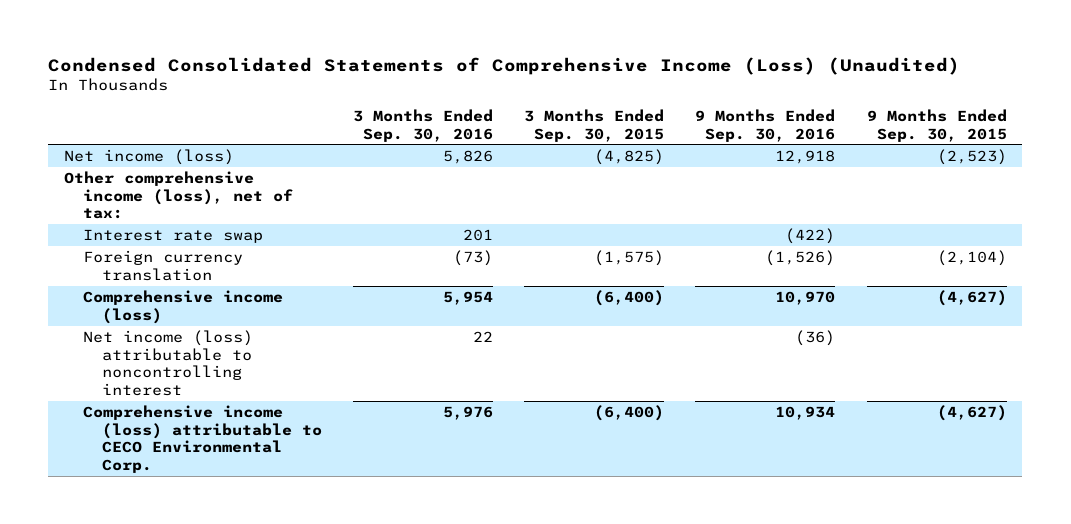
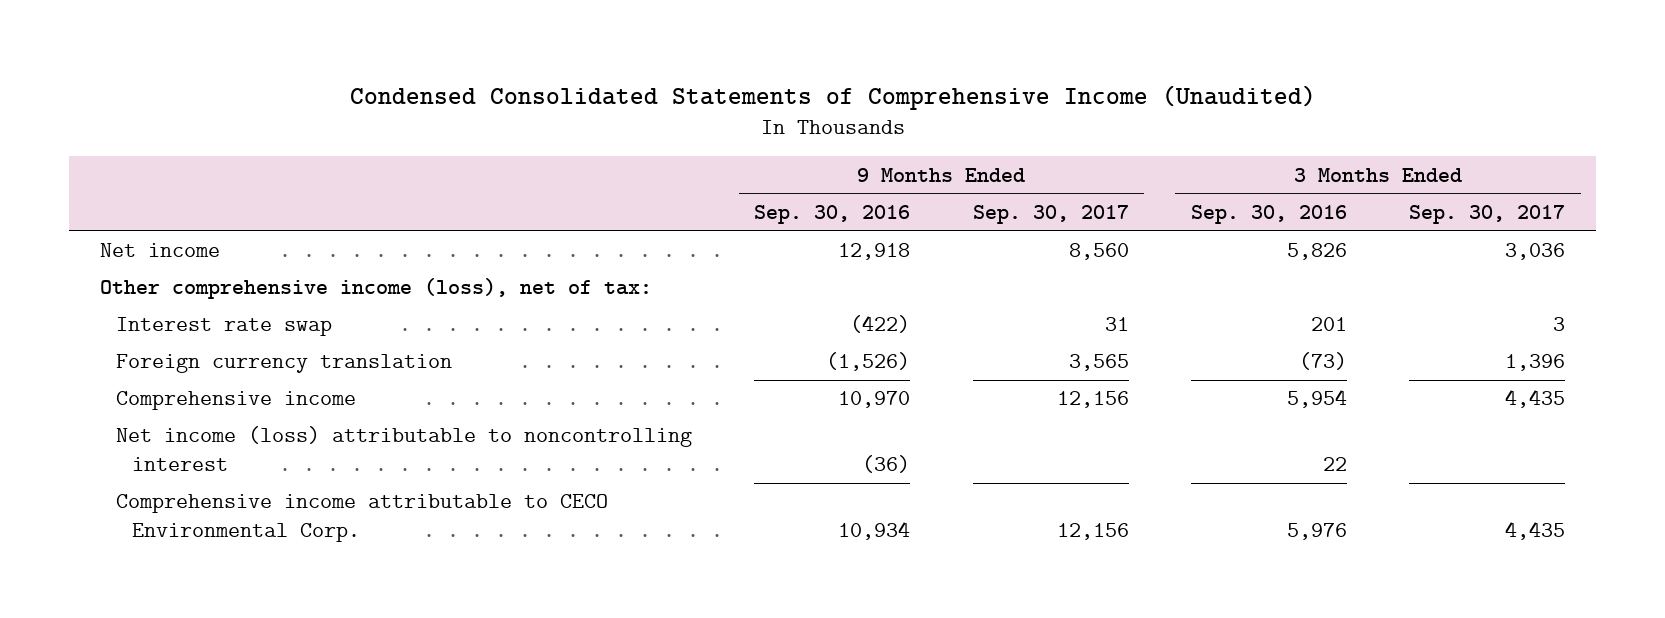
[48,56,961,75] Condensed Consolidated Statements of Comprehensive Income (Loss) (Unaudited) -> [349,84,1316,110] Condensed Consolidated Statements of Comprehensive Income (Unaudited)
[524,108,665,142] 3 Months Ended Sep. 30, 2015 -> none
[866,108,1007,142] 9 Months Ended Sep. 30, 2015 -> none
none -> [972,204,1129,224] Sep. 30, 2017
none -> [1409,204,1566,224] Sep. 30, 2017
[64,148,235,165] Net income (loss) -> [99,243,220,258] Net income
[82,289,283,324] Comprehensive income (loss) -> [115,391,356,411] Comprehensive income
[82,404,322,474] Comprehensive income (loss) attributable to CECO Environmental Corp. -> [115,494,608,543] Comprehensive income attributable to CECO Environmental Corp.

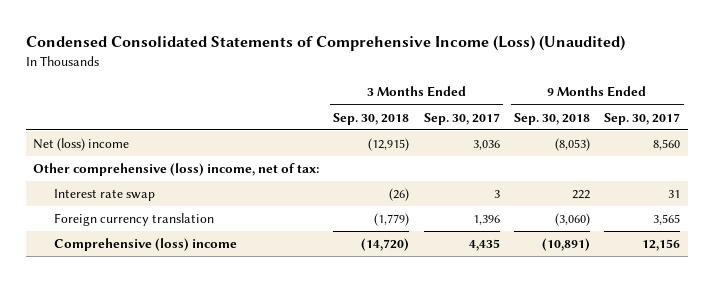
[349,84,1316,110] Condensed Consolidated Statements of Comprehensive Income (Unaudited) -> [25,35,625,52] Condensed Consolidated Statements of Comprehensive Income (Loss) (Unaudited)
[754,204,911,224] Sep. 30, 2016 -> none
[1190,204,1347,224] Sep. 30, 2016 -> none
none -> [333,112,410,125] Sep. 30, 2018
none -> [514,112,591,125] Sep. 30, 2018
[99,243,220,258] Net income -> [33,137,130,151] Net (loss) income
[99,278,652,300] Other comprehensive income (loss), net of tax: -> [33,162,320,176] Other comprehensive (loss) income, net of tax:
[115,426,692,472] Net income (loss) attributable to noncontrolling interest -> none
[115,494,608,543] Comprehensive income attributable to CECO Environmental Corp. -> none
[115,391,356,411] Comprehensive income -> [53,237,237,251] Comprehensive (loss) income

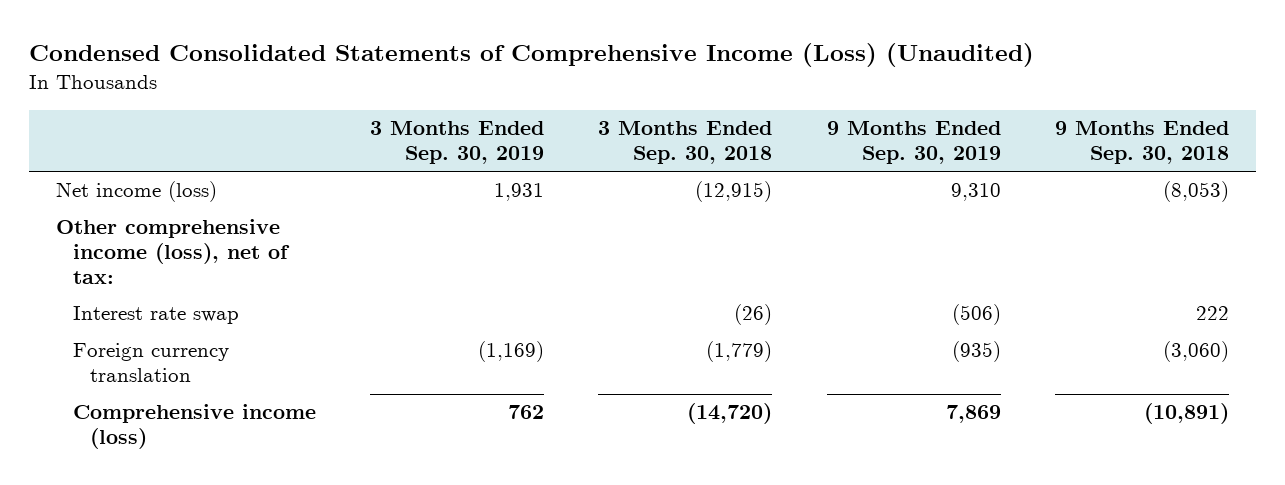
[423,112,500,125] Sep. 30, 2017 -> none
[604,112,681,125] Sep. 30, 2017 -> none
none -> [370,120,545,164] 3 Months Ended Sep. 30, 2019
none -> [826,120,1001,164] 9 Months Ended Sep. 30, 2019
[33,137,130,151] Net (loss) income -> [56,181,218,203] Net income (loss)
[33,162,320,176] Other comprehensive (loss) income, net of tax: -> [56,219,291,285] Other comprehensive income (loss), net of tax:
[53,237,237,251] Comprehensive (loss) income -> [73,404,317,450] Comprehensive income (loss)

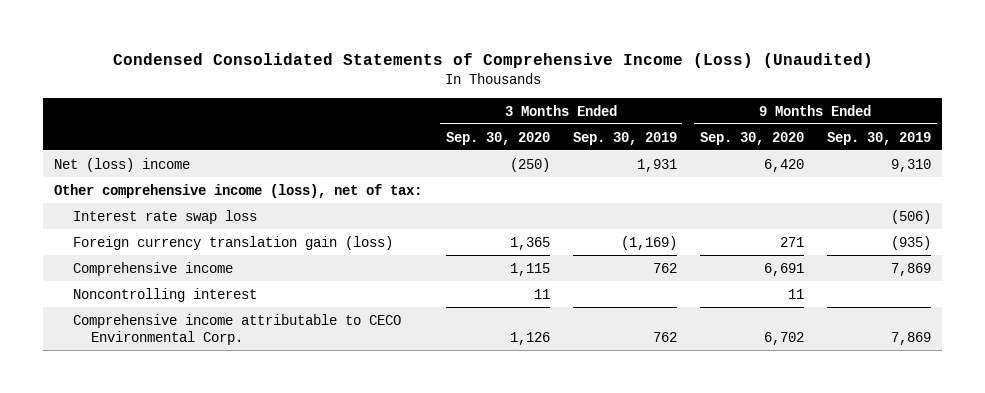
[598,120,773,164] 3 Months Ended Sep. 30, 2018 -> none
[1054,120,1229,164] 9 Months Ended Sep. 30, 2018 -> none
none -> [445,131,550,145] Sep. 30, 2020
none -> [699,131,804,145] Sep. 30, 2020
[56,181,218,203] Net income (loss) -> [54,157,191,172] Net (loss) income
[73,306,240,325] Interest rate swap -> [72,209,257,224] Interest rate swap loss
[73,343,230,383] Foreign currency translation -> [72,235,393,250] Foreign currency translation gain (loss)
[73,404,317,450] Comprehensive income (loss) -> [72,261,233,276] Comprehensive income
none -> [72,287,257,302] Noncontrolling interest
none -> [72,313,401,345] Comprehensive income attributable to CECO Environmental Corp.

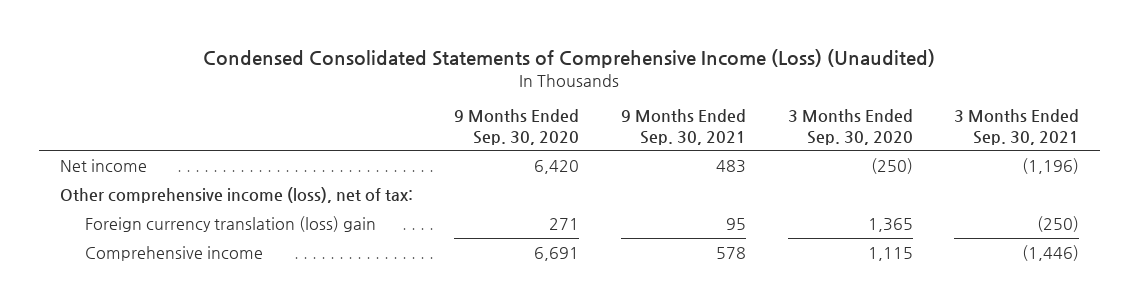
[572,131,677,145] Sep. 30, 2019 -> none
[826,131,931,145] Sep. 30, 2019 -> none
none -> [620,109,746,145] 9 Months Ended Sep. 30, 2021
none -> [954,109,1080,145] 3 Months Ended Sep. 30, 2021
[54,157,191,172] Net (loss) income -> [59,158,147,172] Net income
[72,209,257,224] Interest rate swap loss -> none
[72,235,393,250] Foreign currency translation gain (loss) -> [84,215,376,232] Foreign currency translation (loss) gain
[72,287,257,302] Noncontrolling interest -> none
[72,313,401,345] Comprehensive income attributable to CECO Environmental Corp. -> none

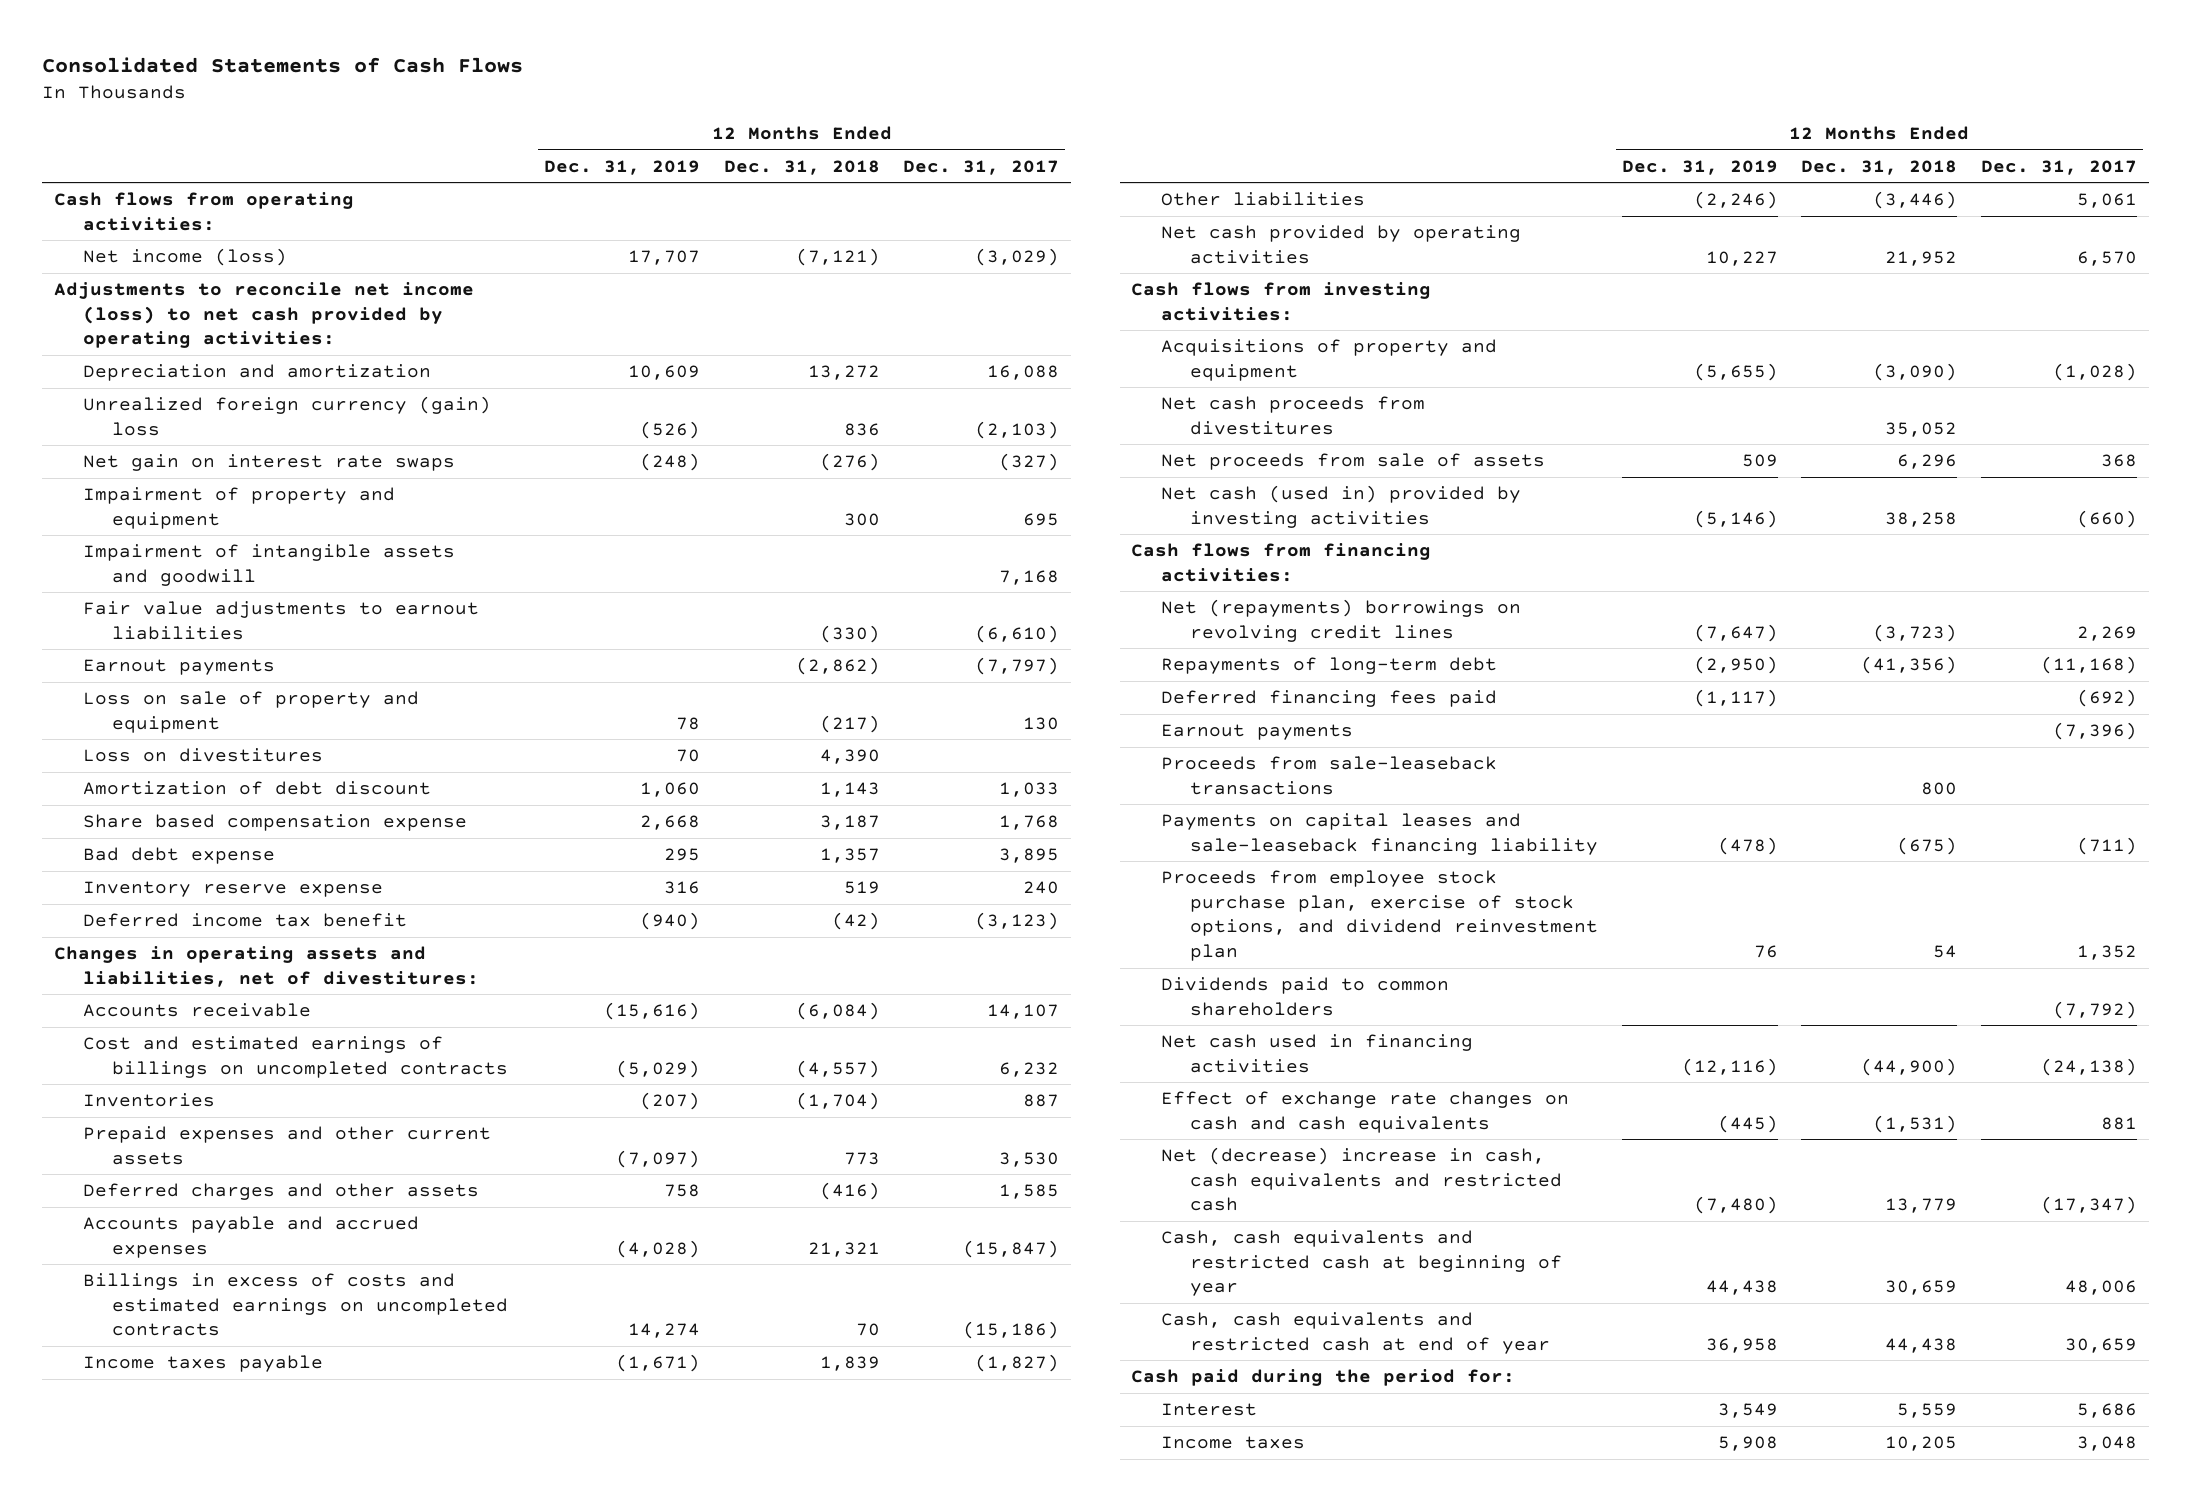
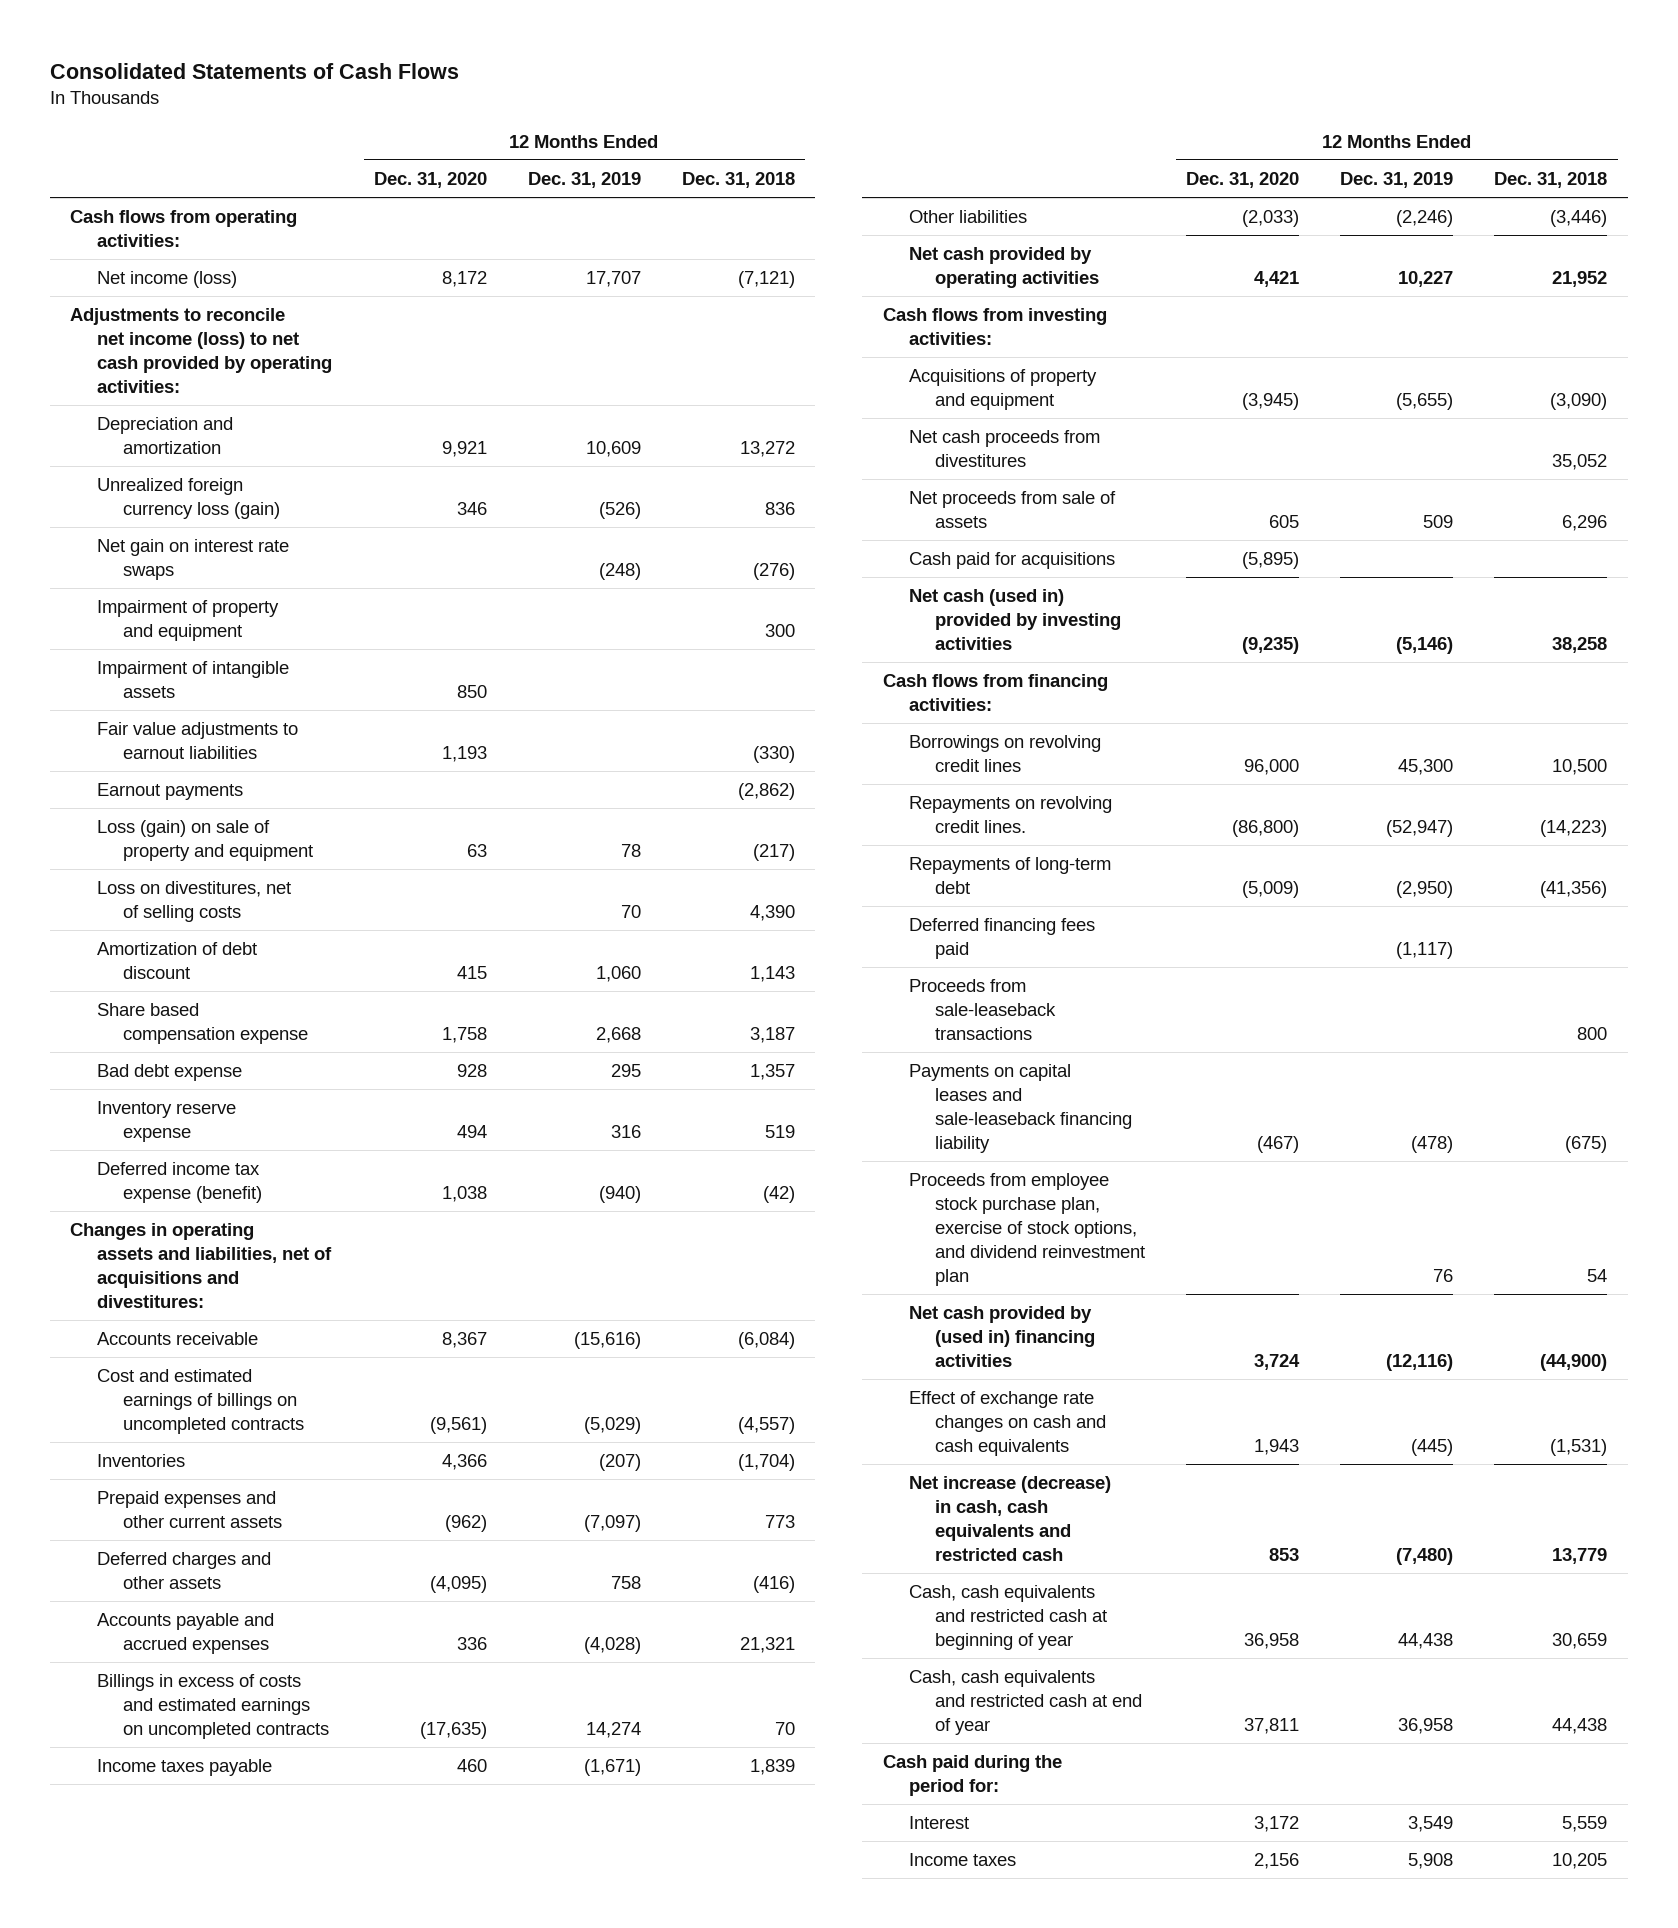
[903,159,1060,175] Dec. 31, 2017 -> none
none -> [373,172,487,189] Dec. 31, 2020
[82,395,491,436] Unrealized foreign currency (gain) loss -> [96,478,280,519] Unrealized foreign currency loss (gain)
[82,543,455,586] Impairment of intangible assets and goodwill -> [96,661,289,698] Impairment of intangible assets
[82,690,419,733] Loss on sale of property and equipment -> [96,820,313,861] Loss (gain) on sale of property and equipment
[82,747,323,762] Loss on divestitures -> [96,881,291,922] Loss on divestitures, net of selling costs
[82,912,407,927] Deferred income tax benefit -> [96,1162,262,1203] Deferred income tax expense (benefit)
[53,945,479,987] Changes in operating assets and liabilities, net of divestitures: -> [70,1223,332,1308] Changes in operating assets and liabilities, net of acquisitions and divestitures:
none -> [908,552,1115,570] Cash paid for acquisitions
none -> [908,735,1101,772] Borrowings on revolving credit lines
[1160,598,1521,642] Net (repayments) borrowings on revolving credit lines -> [908,796,1112,833] Repayments on revolving credit lines.
[1693,623,1778,642] (7,647) -> [1386,819,1454,837] (52,947)
[1873,623,1958,642] (3,723) -> [1540,819,1608,837] (14,223)
[1160,723,1353,740] Earnout payments -> none
[1160,976,1449,1016] Dividends paid to common shareholders -> none
[1160,1033,1473,1073] Net cash used in financing activities -> [908,1306,1096,1367] Net cash provided by (used in) financing activities
[1160,1146,1562,1212] Net (decrease) increase in cash, cash equivalents and restricted cash -> [908,1476,1111,1561] Net increase (decrease) in cash, cash equivalents and restricted cash

